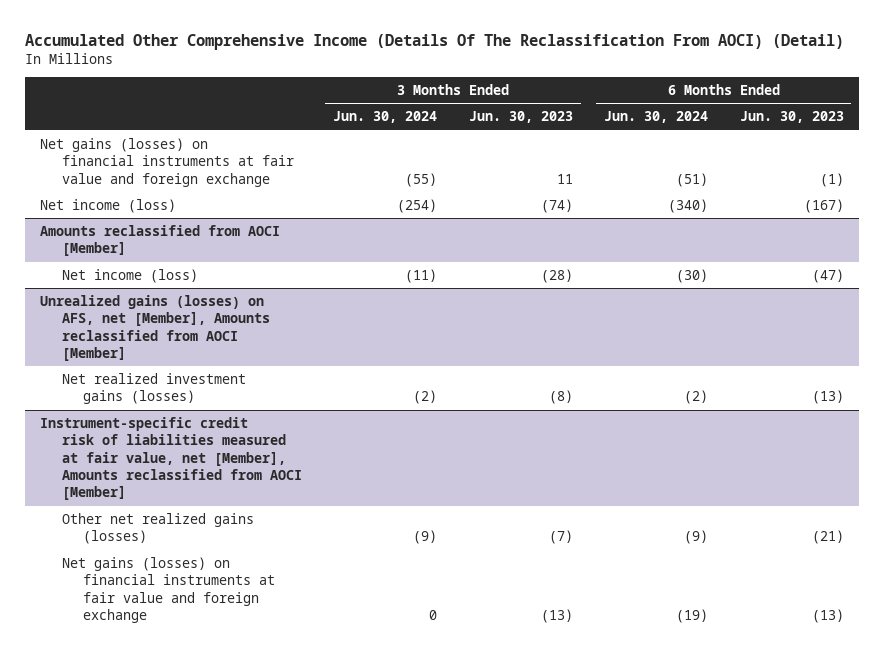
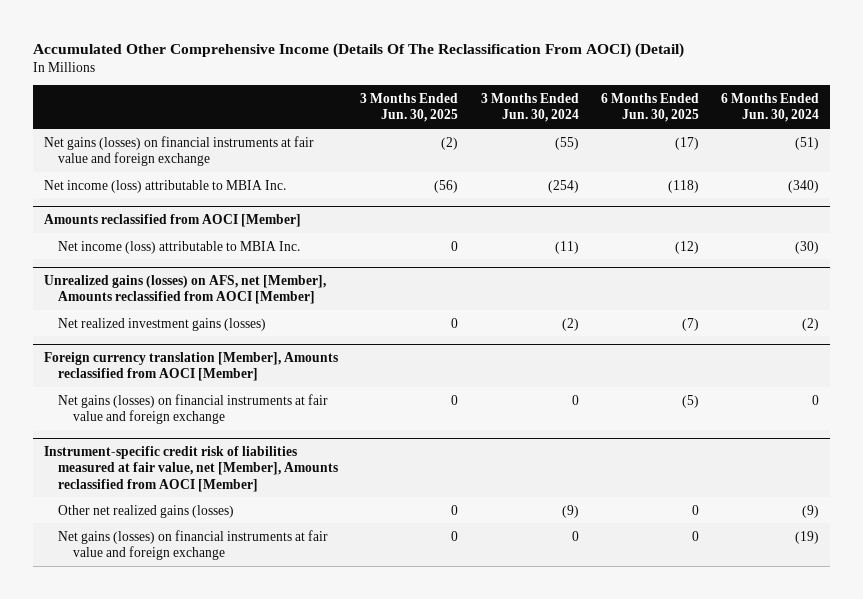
[468,111,573,124] Jun. 30, 2023 -> none
[739,111,844,124] Jun. 30, 2023 -> none
none -> [360,93,459,123] 3 Months Ended Jun. 30, 2025
none -> [600,93,699,123] 6 Months Ended Jun. 30, 2025
[40,198,177,213] Net income (loss) -> [43,179,286,193] Net income (loss) attributable to MBIA Inc.
[61,268,198,283] Net income (loss) -> [58,240,301,254] Net income (loss) attributable to MBIA Inc.
none -> [43,351,338,382] Foreign currency translation [Member], Amounts reclassified from AOCI [Member]
none -> [58,393,329,424] Net gains (losses) on financial instruments at fair value and foreign exchange

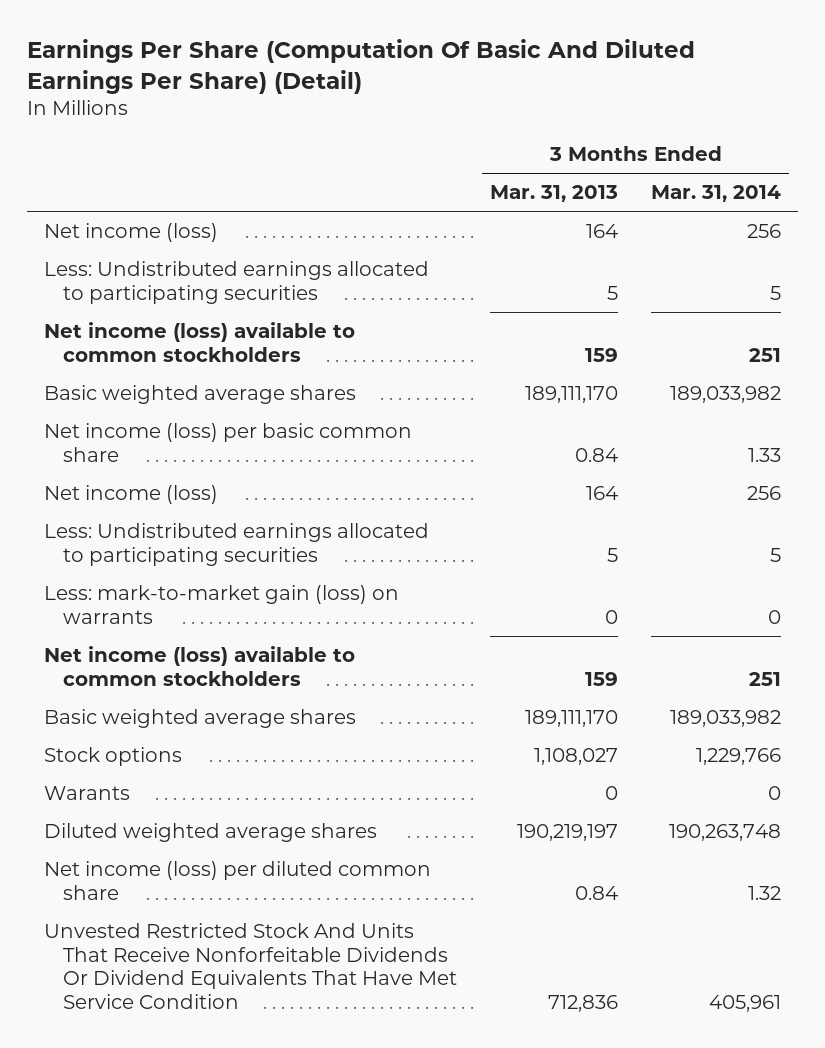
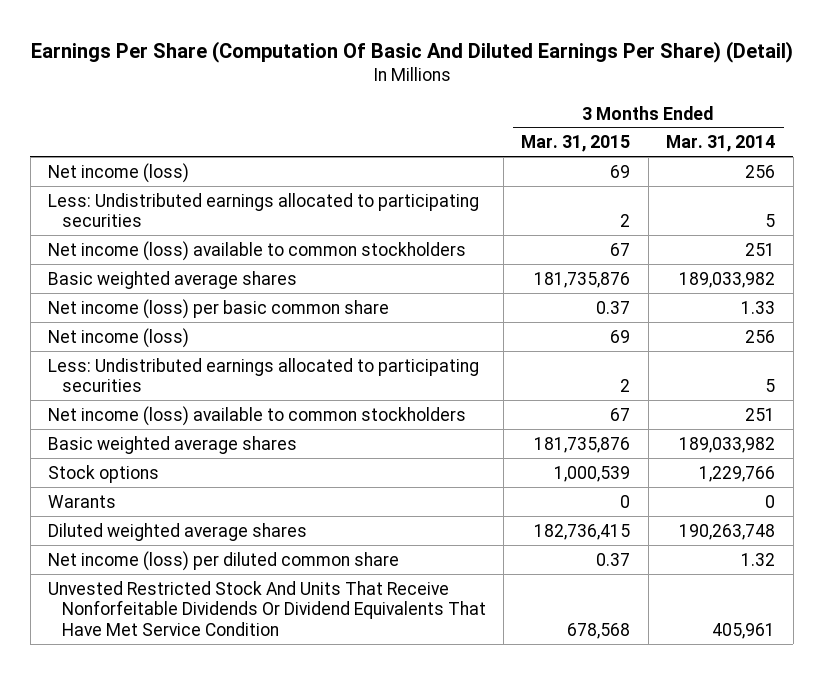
[490,185,619,203] Mar. 31, 2013 -> none
none -> [521,135,631,153] Mar. 31, 2015
[43,584,399,624] Less: mark-to-market gain (loss) on warrants -> none

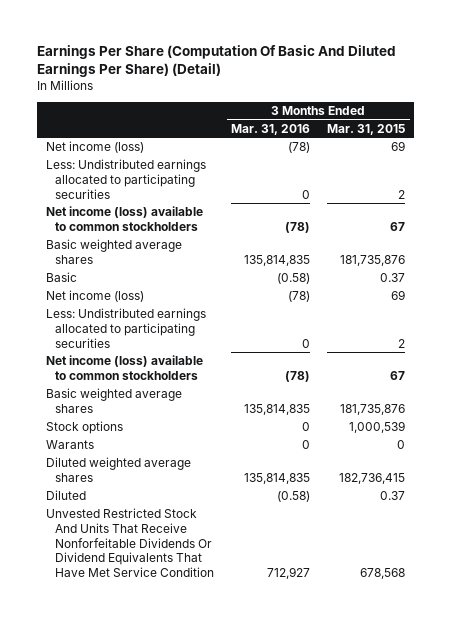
[666,135,776,153] Mar. 31, 2014 -> none
none -> [231,123,311,135] Mar. 31, 2016
[48,298,390,319] Net income (loss) per basic common share -> [45,272,77,283] Basic
[48,550,400,571] Net income (loss) per diluted common share -> [45,490,86,501] Diluted

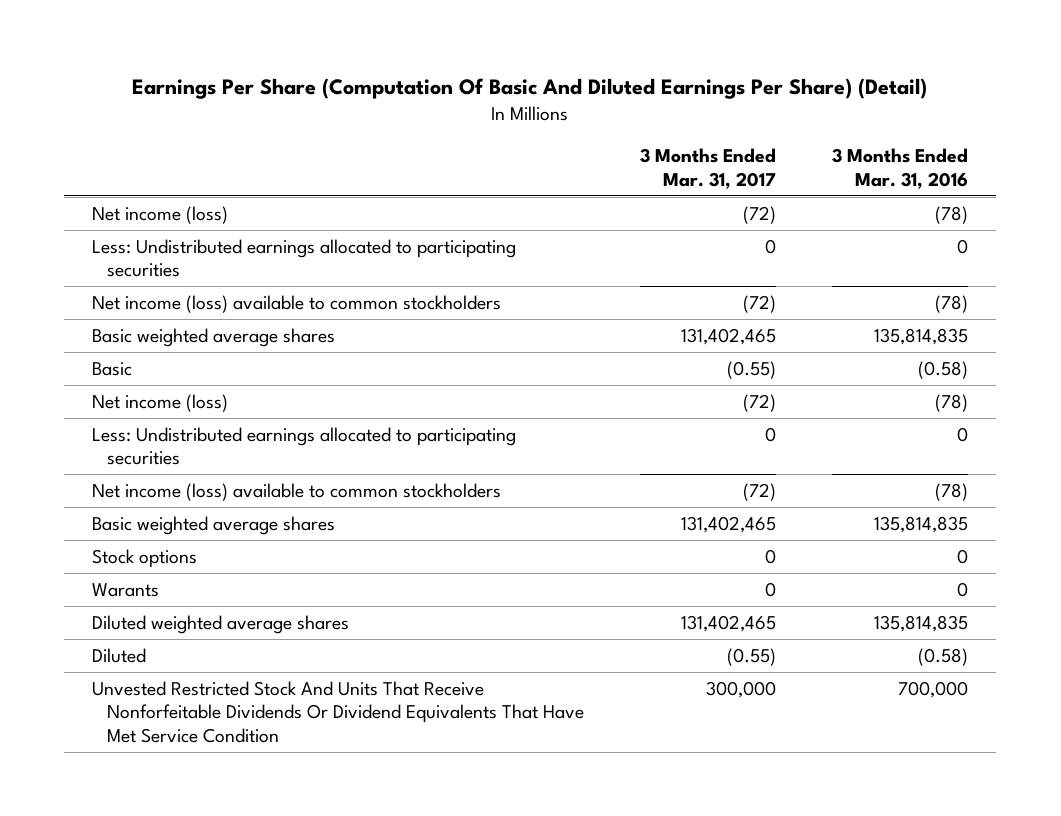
[327,123,406,135] Mar. 31, 2015 -> none
none -> [640,148,777,189] 3 Months Ended Mar. 31, 2017
[267,567,311,580] 712,927 -> [898,680,969,698] 700,000

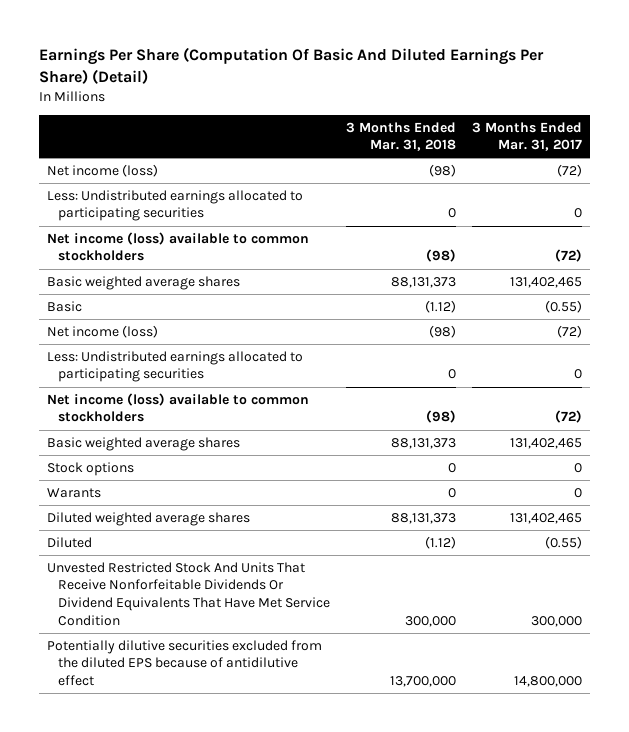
[832,148,969,189] 3 Months Ended Mar. 31, 2016 -> none
none -> [345,121,456,152] 3 Months Ended Mar. 31, 2018
none -> [46,639,322,686] Potentially dilutive securities excluded from the diluted EPS because of antidilutive effect

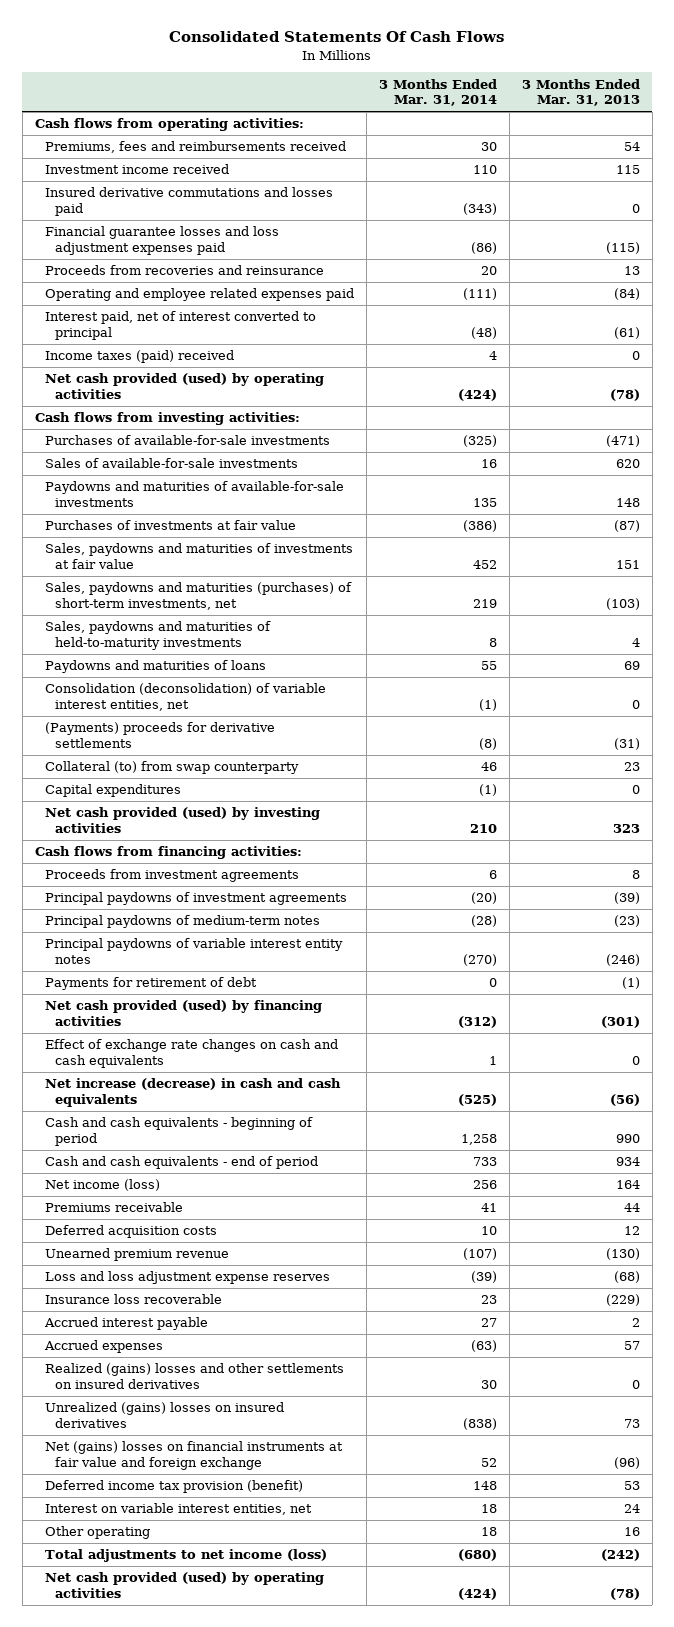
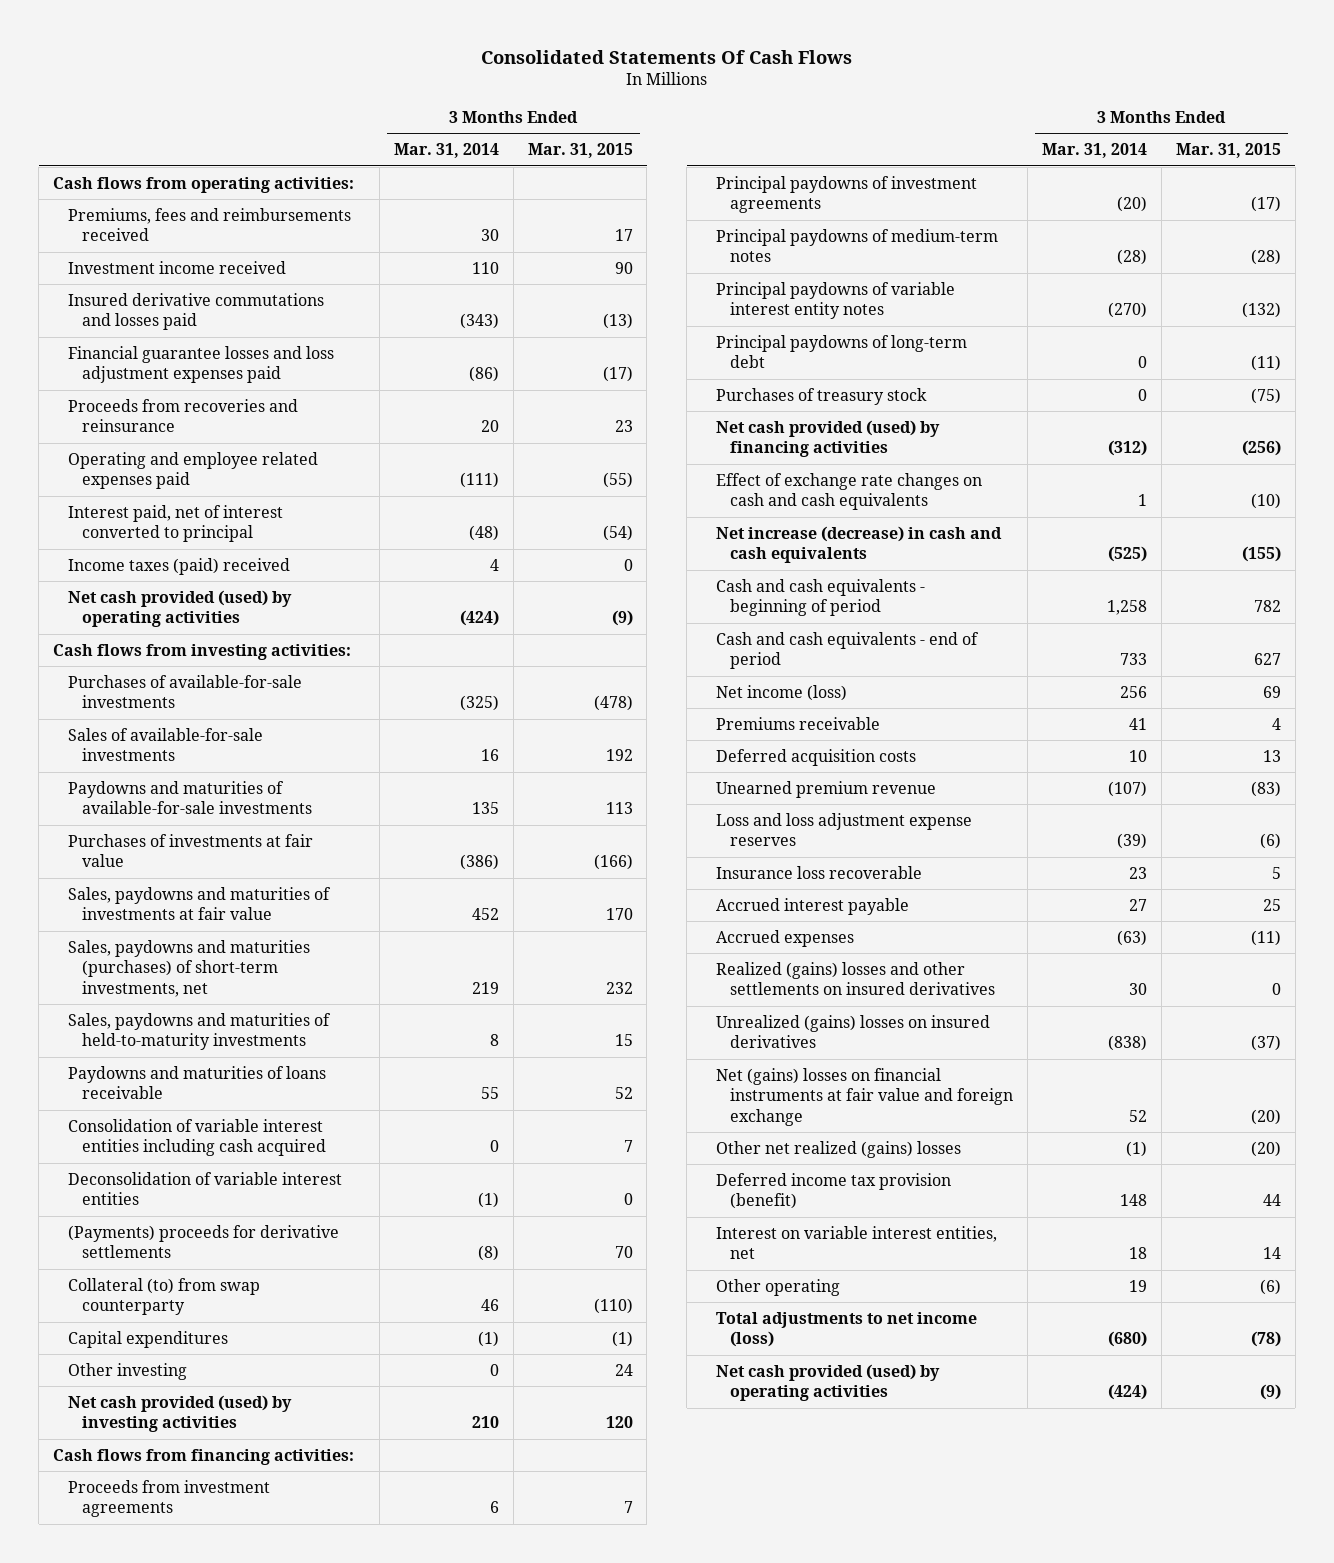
[521,78,640,107] 3 Months Ended Mar. 31, 2013 -> none
none -> [527,143,633,159] Mar. 31, 2015
[44,660,266,674] Paydowns and maturities of loans -> [67,1065,326,1100] Paydowns and maturities of loans receivable
[44,683,326,711] Consolidation (deconsolidation) of variable interest entities, net -> [67,1118,327,1157] Consolidation of variable interest entities including cash acquired
[478,698,497,711] (1) -> [489,1140,499,1153] 0
none -> [67,1171,342,1206] Deconsolidation of variable interest entities
none -> [67,1362,187,1380] Other investing
[44,977,257,991] Payments for retirement of debt -> [715,334,967,369] Principal paydowns of long-term debt
none -> [715,387,927,405] Purchases of treasury stock
none -> [715,1140,961,1158] Other net realized (gains) losses
[480,1527,497,1537] 18 -> [1129,1279,1148,1292] 19

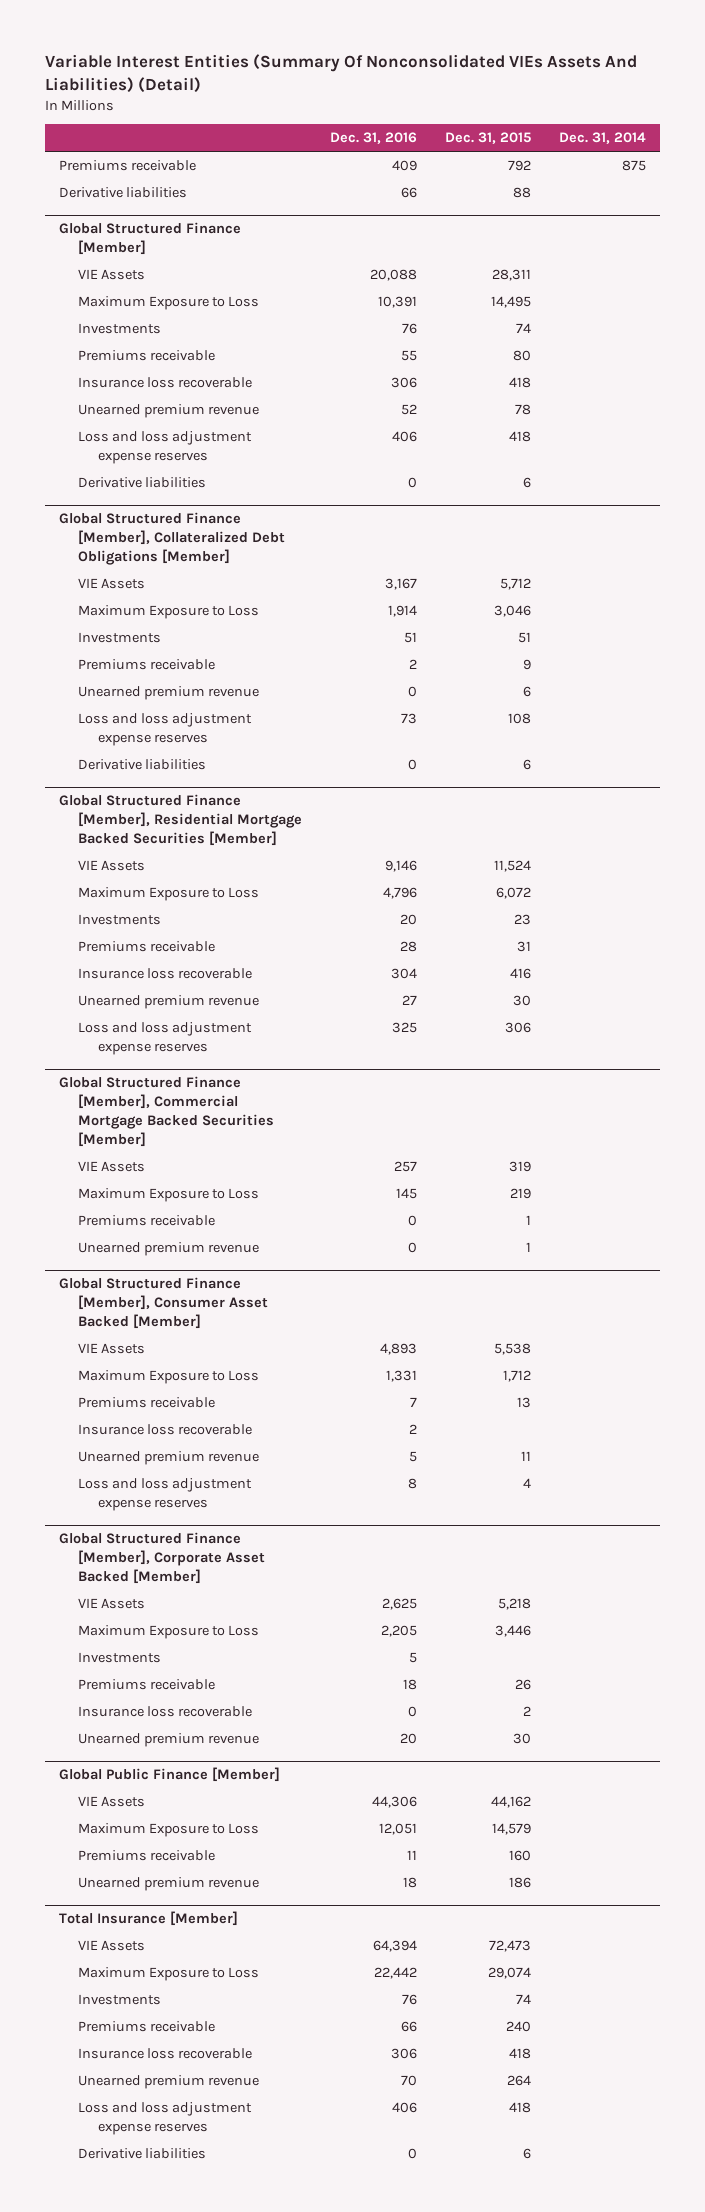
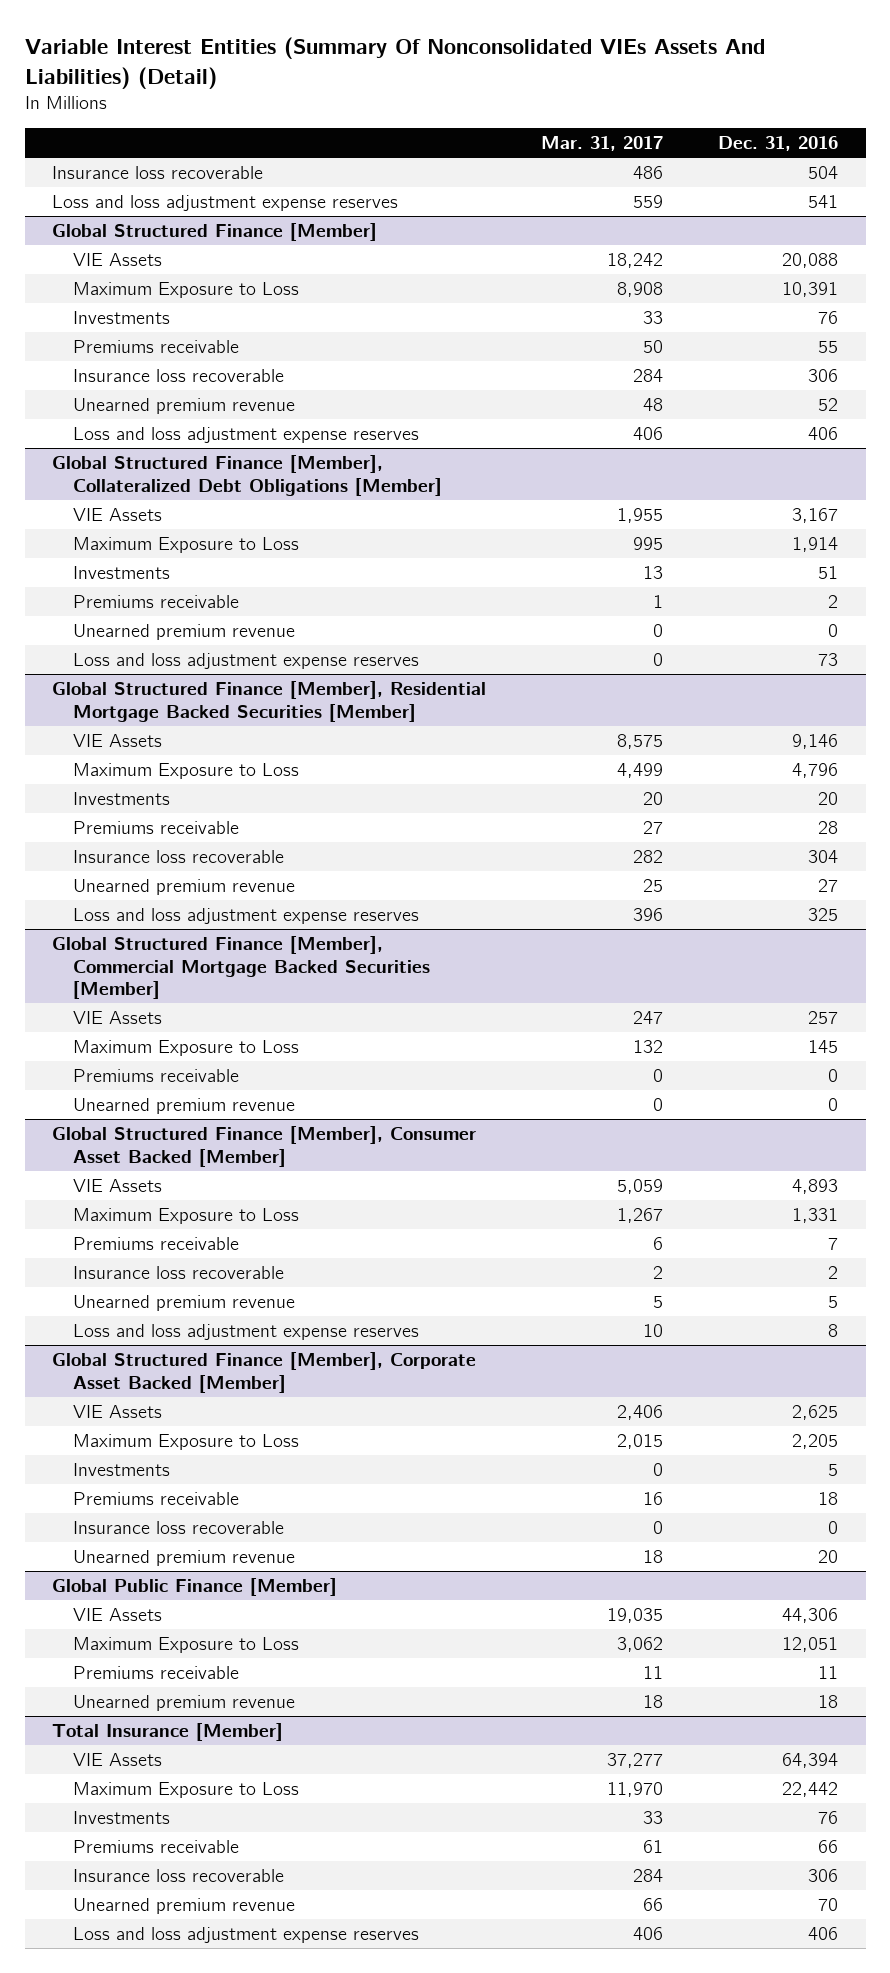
[445,132,532,145] Dec. 31, 2015 -> none
[559,132,647,145] Dec. 31, 2014 -> none
none -> [541,136,664,152] Mar. 31, 2017
[58,159,196,171] Premiums receivable -> none
[58,186,187,198] Derivative liabilities -> none
none -> [52,166,264,180] Insurance loss recoverable
none -> [52,195,399,212] Loss and loss adjustment expense reserves
[78,476,207,488] Derivative liabilities -> none
[78,758,207,770] Derivative liabilities -> none
[78,2147,207,2159] Derivative liabilities -> none

